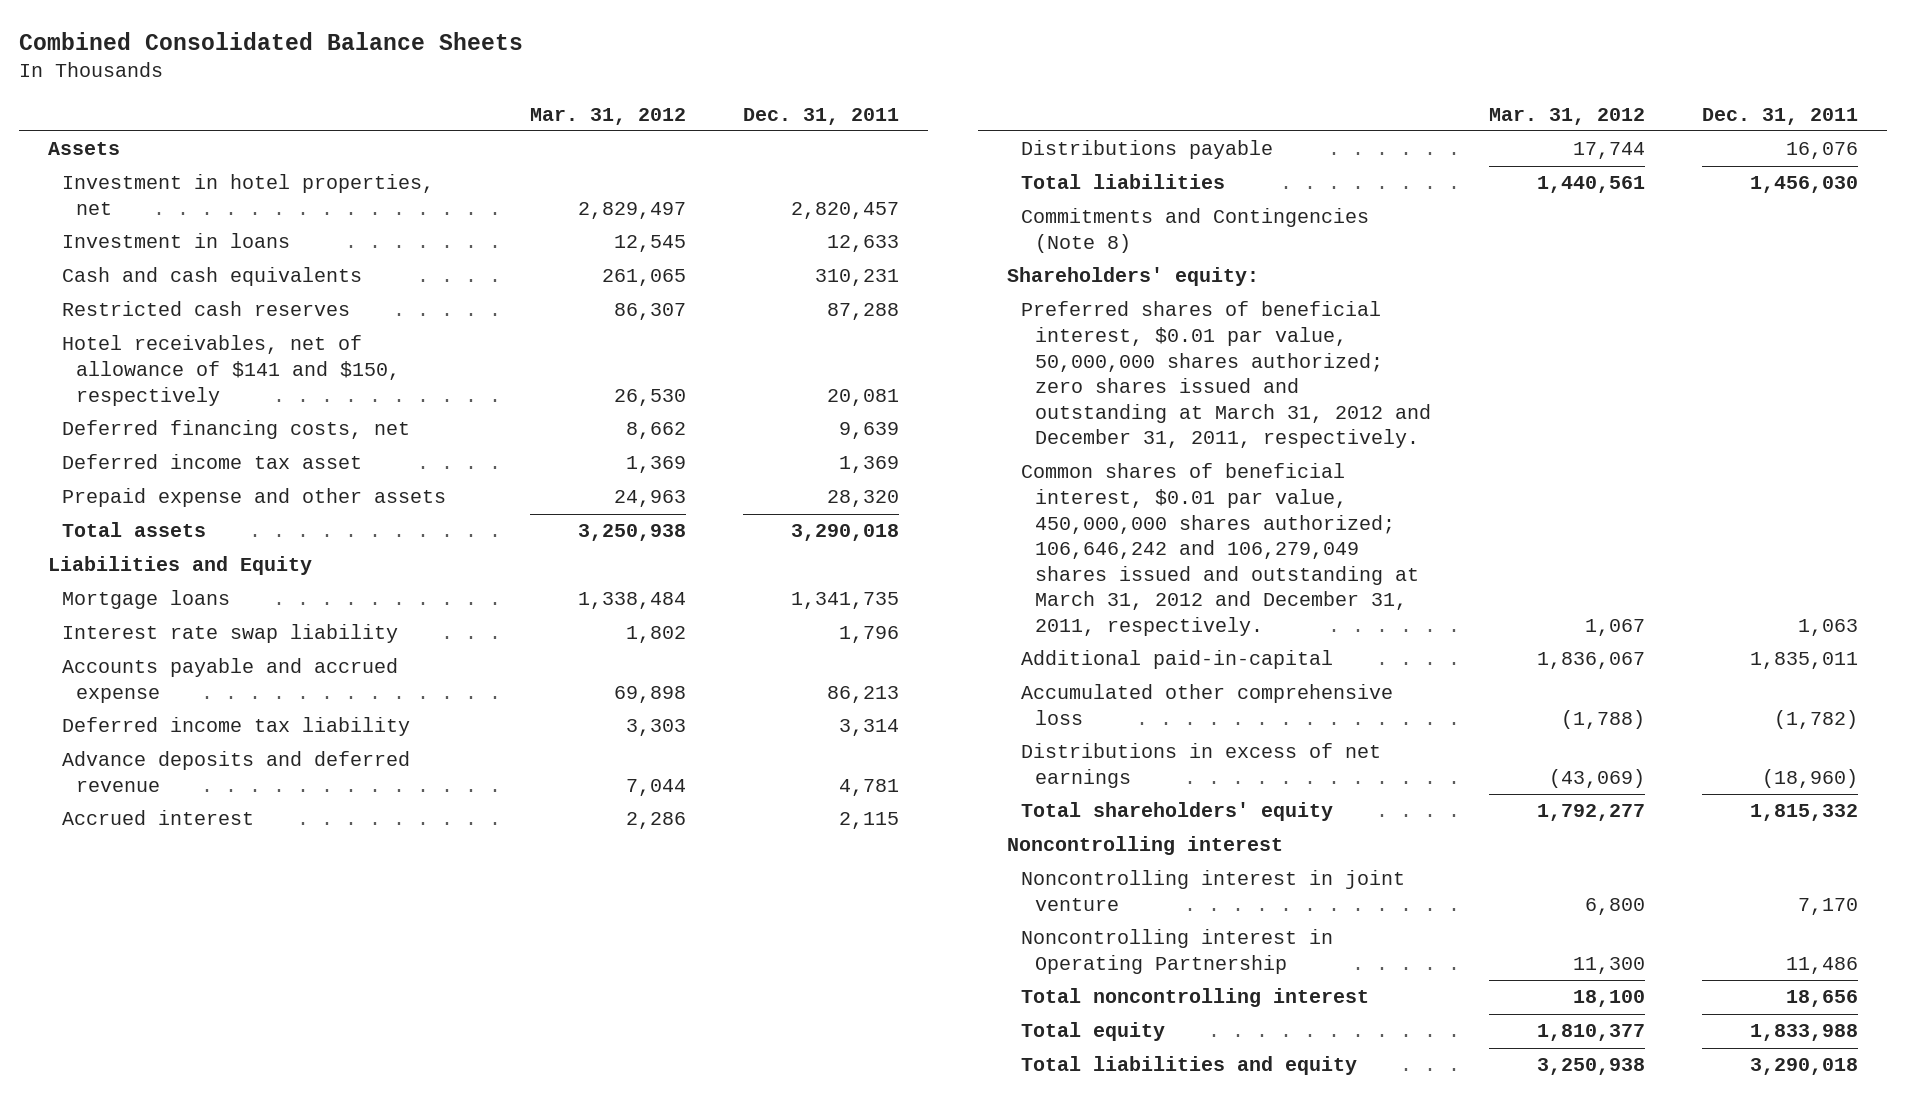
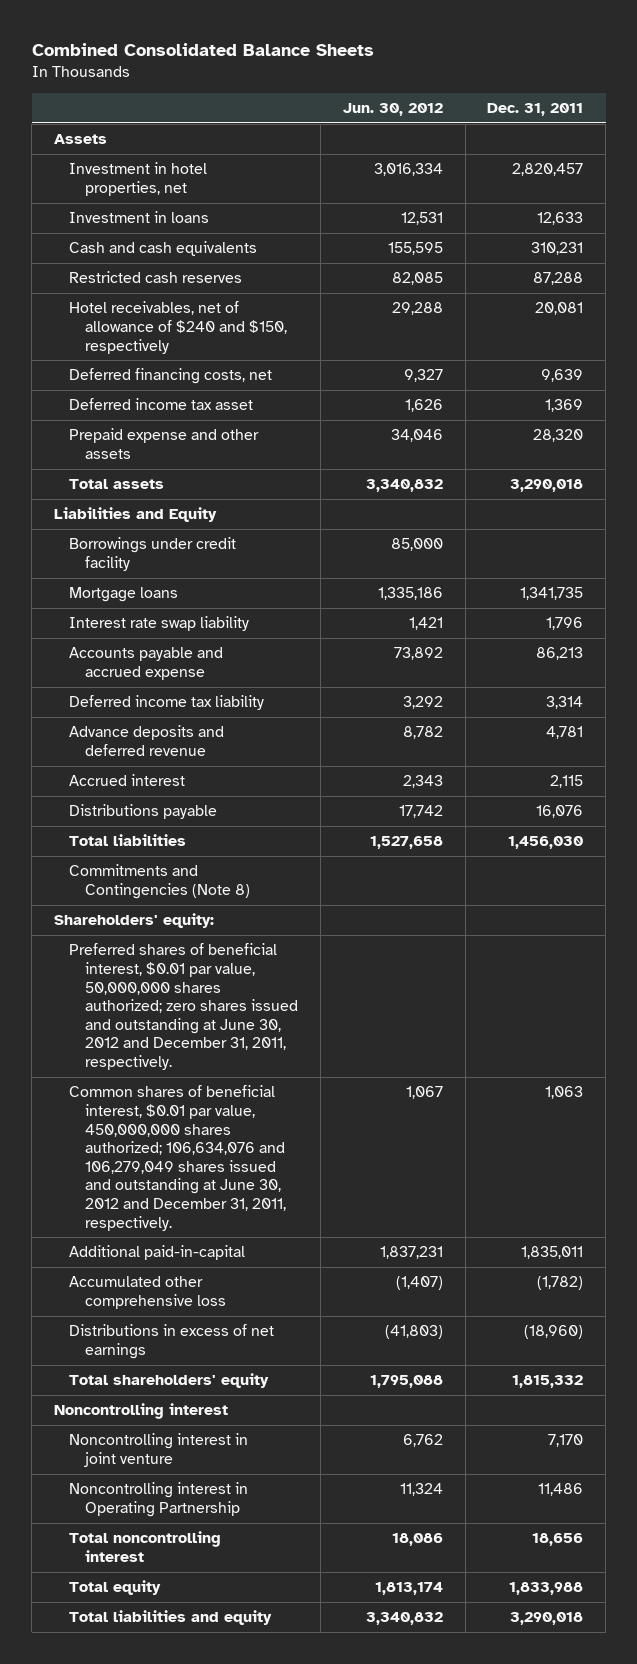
[529,107,686,125] Mar. 31, 2012 -> none
none -> [342,102,443,116] Jun. 30, 2012
[62,335,401,406] Hotel receivables, net of allowance of $141 and $150, respectively -> [69,301,288,354] Hotel receivables, net of allowance of $240 and $150, respectively
none -> [69,537,237,571] Borrowings under credit facility
[1020,301,1432,449] Preferred shares of beneficial interest, $0.01 par value, 50,000,000 shares authorized; zero shares issued and outstanding at March 31, 2012 and December 31, 2011, respectively. -> [69,943,299,1070] Preferred shares of beneficial interest, $0.01 par value, 50,000,000 shares authorized; zero shares issued and outstanding at June 30, 2012 and December 31, 2011, respectively.
[1020,463,1420,636] Common shares of beneficial interest, $0.01 par value, 450,000,000 shares authorized; 106,646,242 and 106,279,049 shares issued and outstanding at March 31, 2012 and December 31, 2011, respectively. -> [69,1085,287,1231] Common shares of beneficial interest, $0.01 par value, 450,000,000 shares authorized; 106,634,076 and 106,279,049 shares issued and outstanding at June 30, 2012 and December 31, 2011, respectively.

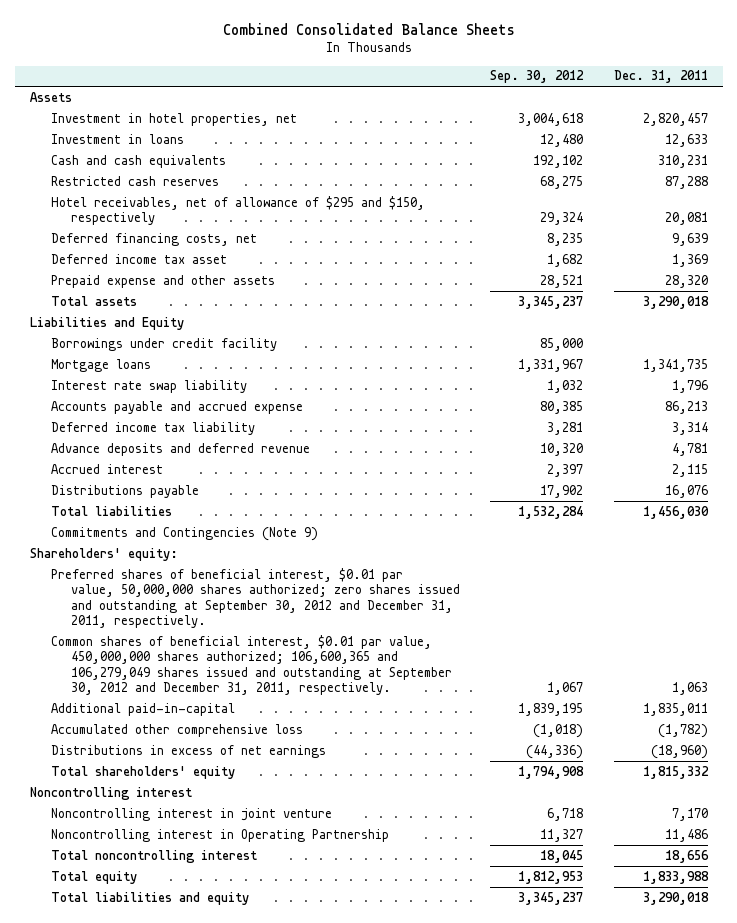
[342,102,443,116] Jun. 30, 2012 -> none
none -> [490,70,585,84] Sep. 30, 2012
[69,301,288,354] Hotel receivables, net of allowance of $240 and $150, respectively -> [50,195,425,226] Hotel receivables, net of allowance of $295 and $150, respectively
[69,864,251,899] Commitments and Contingencies (Note 8) -> [50,526,318,541] Commitments and Contingencies (Note 9)
[69,943,299,1070] Preferred shares of beneficial interest, $0.01 par value, 50,000,000 shares authorized; zero shares issued and outstanding at June 30, 2012 and December 31, 2011, respectively. -> [50,567,461,629] Preferred shares of beneficial interest, $0.01 par value, 50,000,000 shares authorized; zero shares issued and outstanding at September 30, 2012 and December 31, 2011, respectively.
[69,1085,287,1231] Common shares of beneficial interest, $0.01 par value, 450,000,000 shares authorized; 106,634,076 and 106,279,049 shares issued and outstanding at June 30, 2012 and December 31, 2011, respectively. -> [50,634,453,696] Common shares of beneficial interest, $0.01 par value, 450,000,000 shares authorized; 106,600,365 and 106,279,049 shares issued and outstanding at September 30, 2012 and December 31, 2011, respectively.

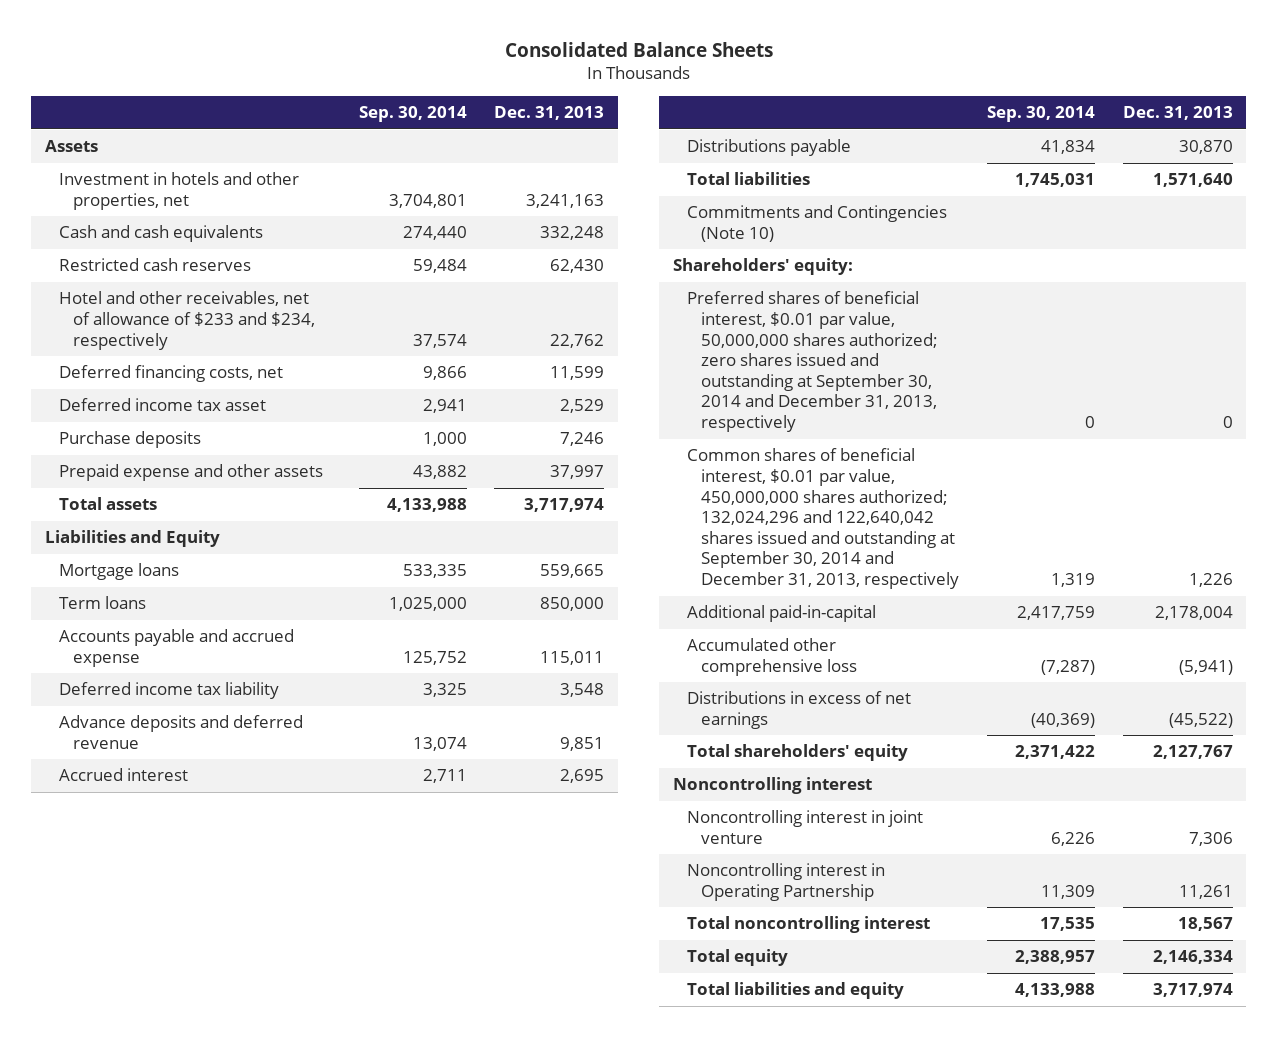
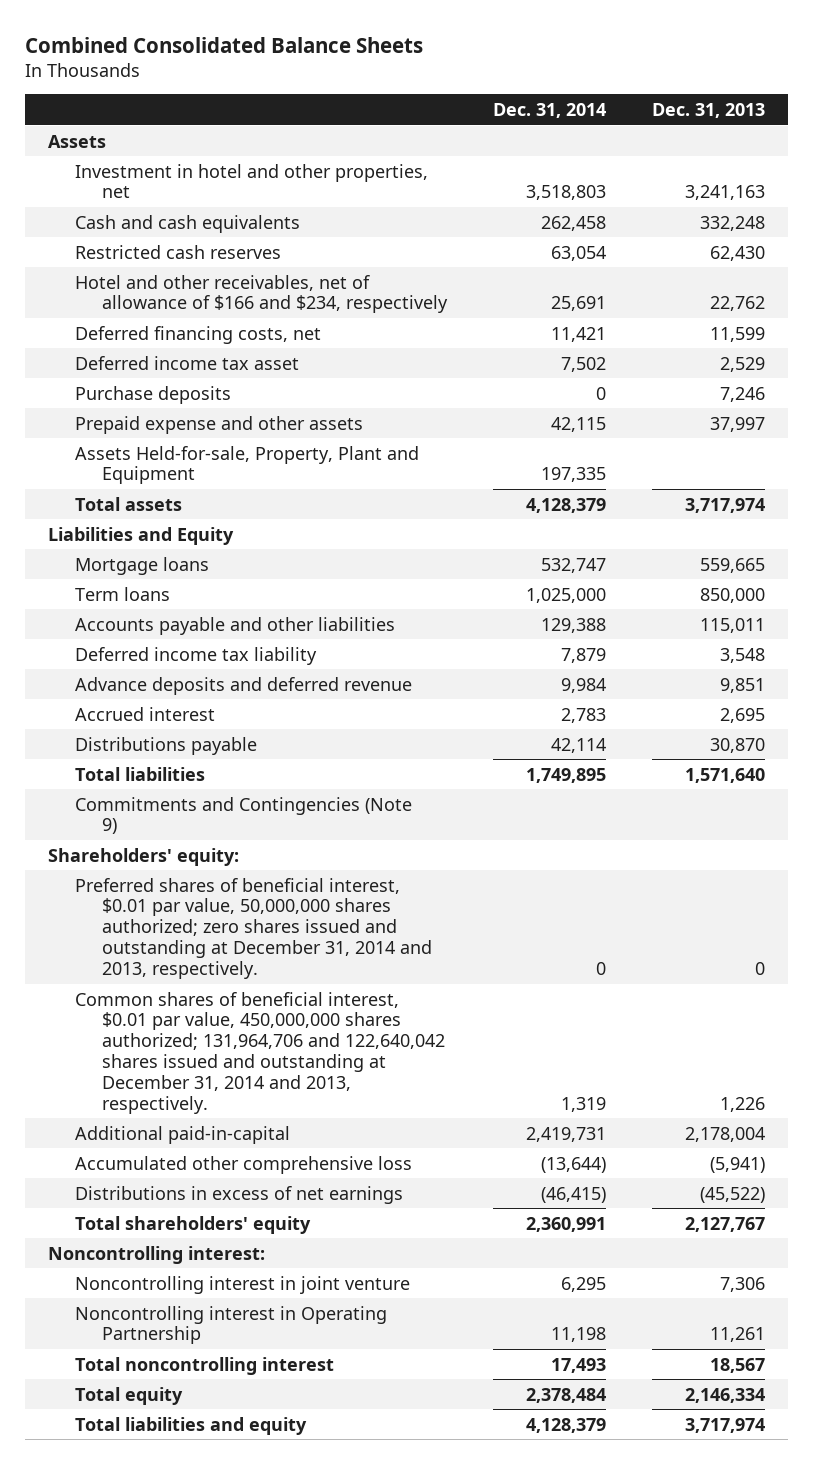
[504,41,773,57] Consolidated Balance Sheets -> [24,36,423,53] Combined Consolidated Balance Sheets
[358,105,467,122] Sep. 30, 2014 -> none
none -> [492,103,606,119] Dec. 31, 2014
[59,172,300,210] Investment in hotels and other properties, net -> [74,163,428,199] Investment in hotel and other properties, net
[59,291,316,350] Hotel and other receivables, net of allowance of $233 and $234, respectively -> [74,274,448,314] Hotel and other receivables, net of allowance of $166 and $234, respectively
none -> [74,445,419,485] Assets Held-for-sale, Property, Plant and Equipment
[59,629,295,667] Accounts payable and accrued expense -> [74,616,395,635] Accounts payable and other liabilities
[687,205,948,242] Commitments and Contingencies (Note 10) -> [74,796,412,835] Commitments and Contingencies (Note 9)
[687,291,939,432] Preferred shares of beneficial interest, $0.01 par value, 50,000,000 shares authorized; zero shares issued and outstanding at September 30, 2014 and December 31, 2013, respectively -> [74,877,432,979] Preferred shares of beneficial interest, $0.01 par value, 50,000,000 shares authorized; zero shares issued and outstanding at December 31, 2014 and 2013, respectively.
[687,448,960,589] Common shares of beneficial interest, $0.01 par value, 450,000,000 shares authorized; 132,024,296 and 122,640,042 shares issued and outstanding at September 30, 2014 and December 31, 2013, respectively -> [74,991,445,1114] Common shares of beneficial interest, $0.01 par value, 450,000,000 shares authorized; 131,964,706 and 122,640,042 shares issued and outstanding at December 31, 2014 and 2013, respectively.
[673,777,873,795] Noncontrolling interest -> [47,1245,265,1264] Noncontrolling interest:

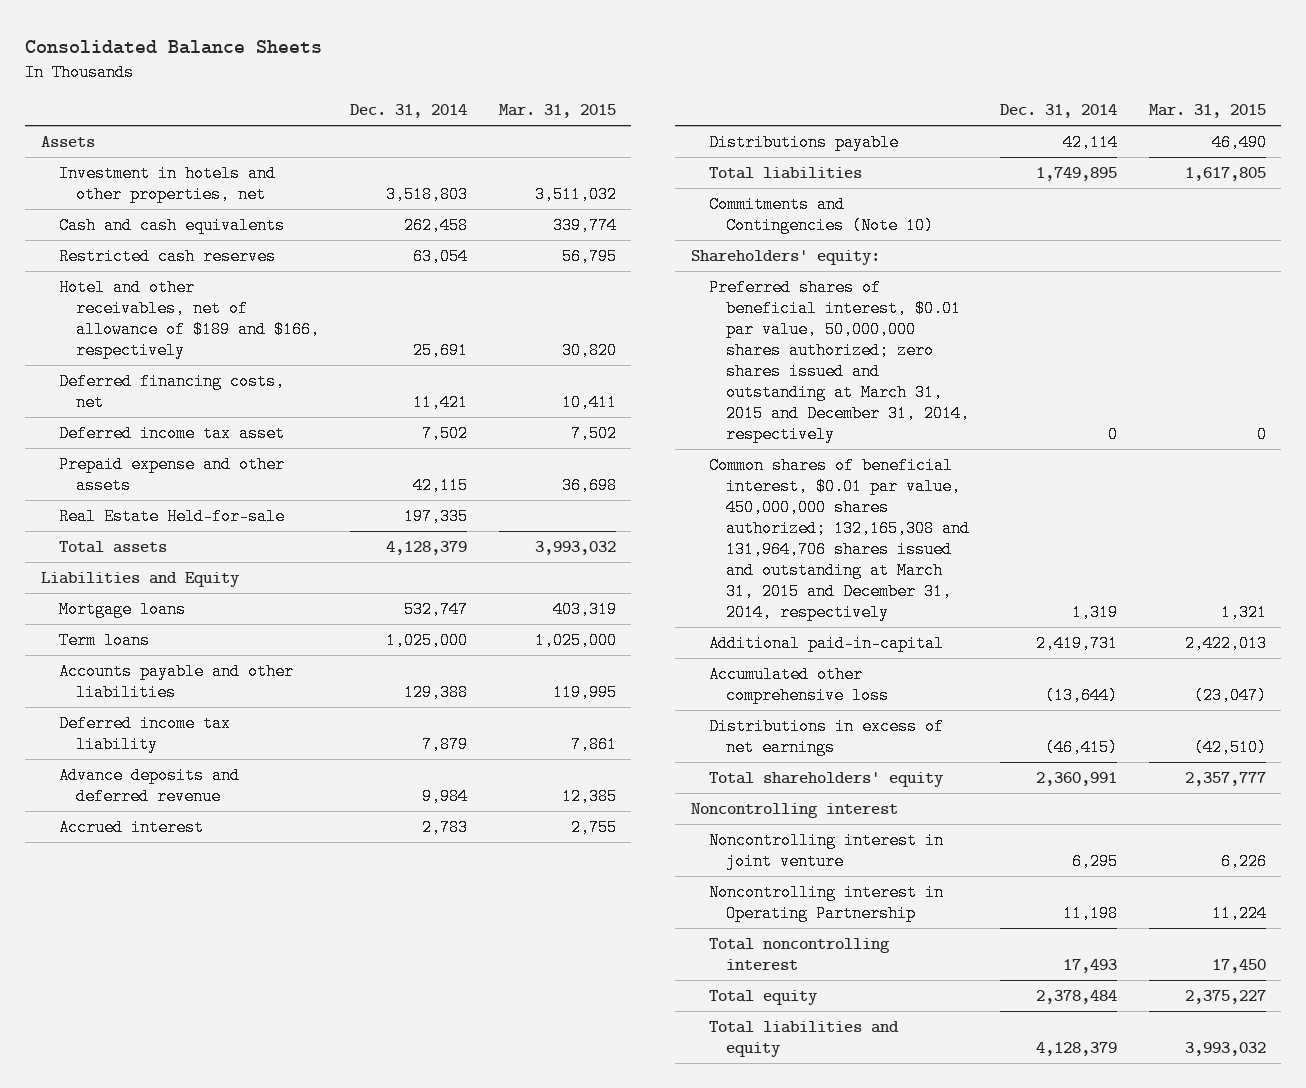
[24,36,423,53] Combined Consolidated Balance Sheets -> [25,39,323,54] Consolidated Balance Sheets
[651,103,765,119] Dec. 31, 2013 -> none
none -> [498,104,616,119] Mar. 31, 2015
[74,163,428,199] Investment in hotel and other properties, net -> [58,164,276,203] Investment in hotels and other properties, net
[74,274,448,314] Hotel and other receivables, net of allowance of $166 and $234, respectively -> [58,278,321,359] Hotel and other receivables, net of allowance of $189 and $166, respectively
[74,385,231,404] Purchase deposits -> none
[74,445,419,485] Assets Held-for-sale, Property, Plant and Equipment -> [58,507,285,525] Real Estate Held-for-sale
[74,796,412,835] Commitments and Contingencies (Note 9) -> [708,195,935,234] Commitments and Contingencies (Note 10)
[74,877,432,979] Preferred shares of beneficial interest, $0.01 par value, 50,000,000 shares authorized; zero shares issued and outstanding at December 31, 2014 and 2013, respectively. -> [708,278,971,443] Preferred shares of beneficial interest, $0.01 par value, 50,000,000 shares authorized; zero shares issued and outstanding at March 31, 2015 and December 31, 2014, respectively
[74,991,445,1114] Common shares of beneficial interest, $0.01 par value, 450,000,000 shares authorized; 131,964,706 and 122,640,042 shares issued and outstanding at December 31, 2014 and 2013, respectively. -> [708,456,971,621] Common shares of beneficial interest, $0.01 par value, 450,000,000 shares authorized; 132,165,308 and 131,964,706 shares issued and outstanding at March 31, 2015 and December 31, 2014, respectively
[47,1245,265,1264] Noncontrolling interest: -> [690,802,898,818] Noncontrolling interest

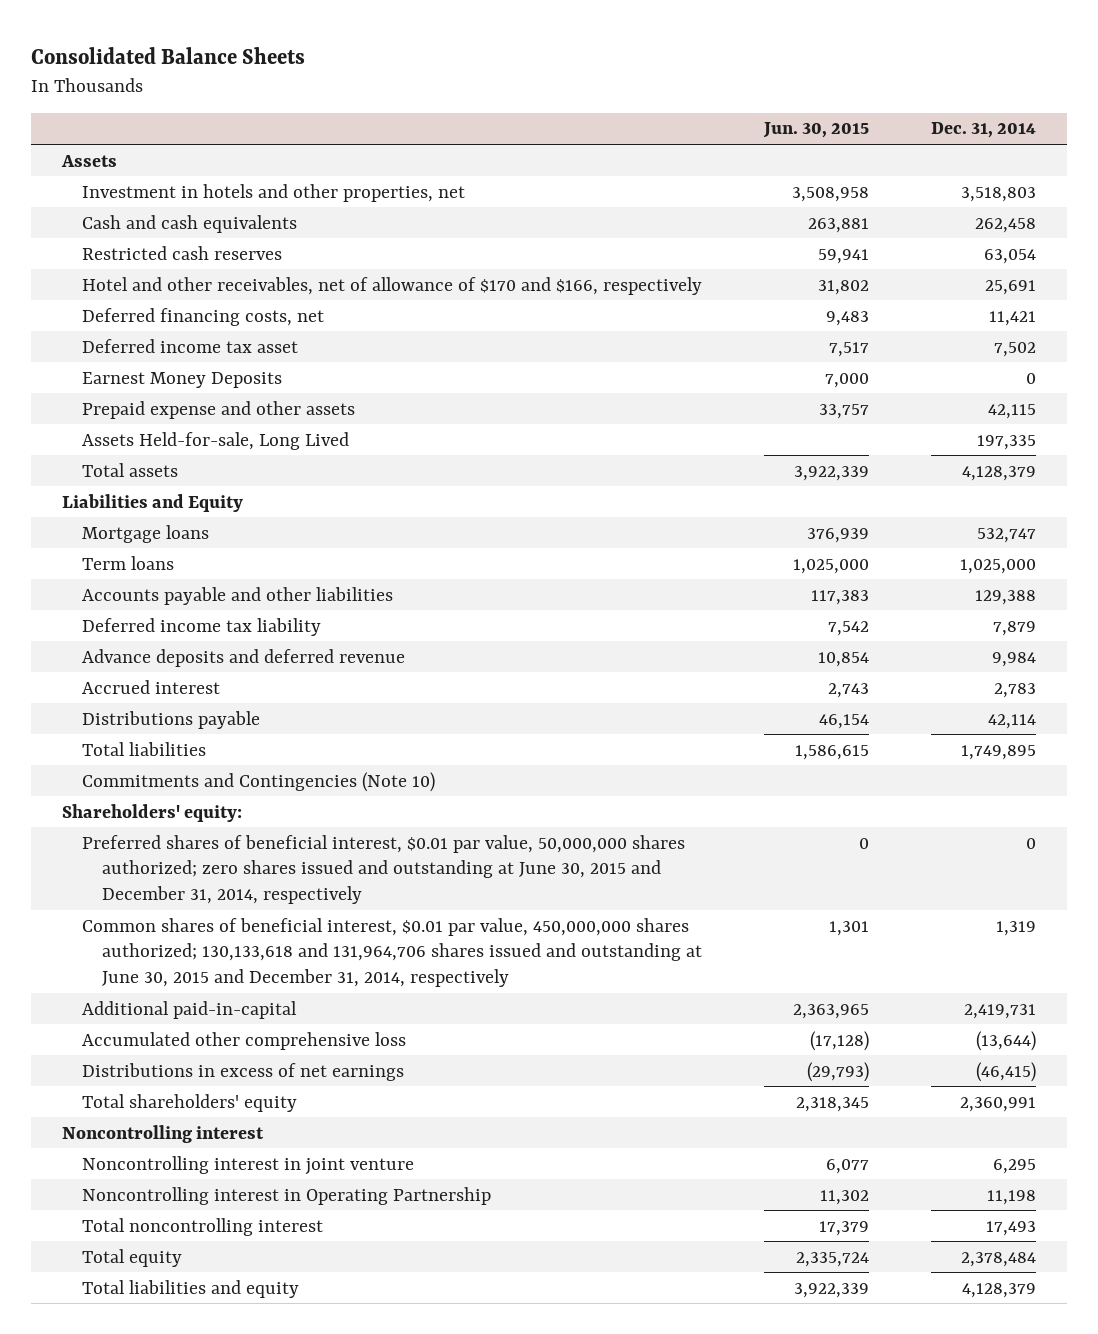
[498,104,616,119] Mar. 31, 2015 -> none
none -> [762,122,869,139] Jun. 30, 2015
[58,278,321,359] Hotel and other receivables, net of allowance of $189 and $166, respectively -> [81,276,702,295] Hotel and other receivables, net of allowance of $170 and $166, respectively
none -> [81,371,282,388] Earnest Money Deposits
[58,507,285,525] Real Estate Held-for-sale -> [81,431,349,450] Assets Held-for-sale, Long Lived
[708,278,971,443] Preferred shares of beneficial interest, $0.01 par value, 50,000,000 shares authorized; zero shares issued and outstanding at March 31, 2015 and December 31, 2014, respectively -> [81,834,685,904] Preferred shares of beneficial interest, $0.01 par value, 50,000,000 shares authorized; zero shares issued and outstanding at June 30, 2015 and December 31, 2014, respectively
[708,456,971,621] Common shares of beneficial interest, $0.01 par value, 450,000,000 shares authorized; 132,165,308 and 131,964,706 shares issued and outstanding at March 31, 2015 and December 31, 2014, respectively -> [81,917,702,987] Common shares of beneficial interest, $0.01 par value, 450,000,000 shares authorized; 130,133,618 and 131,964,706 shares issued and outstanding at June 30, 2015 and December 31, 2014, respectively

